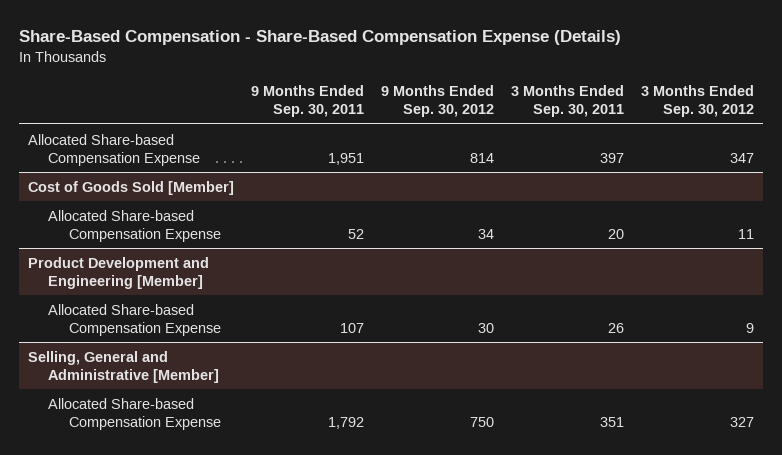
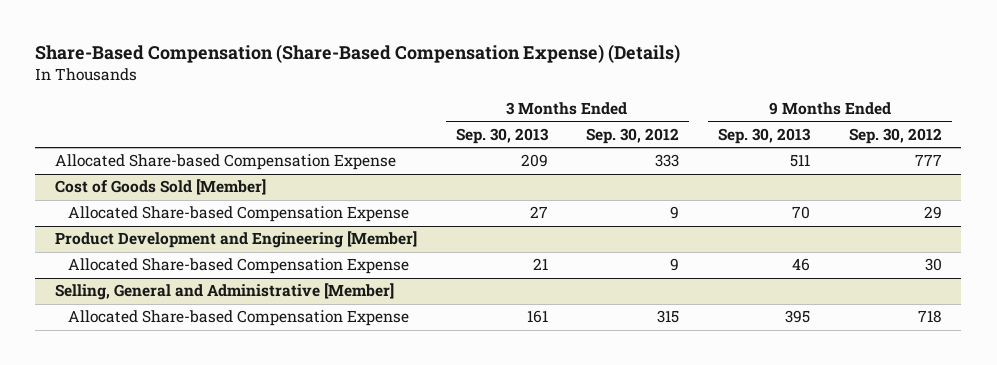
[19,30,622,46] Share-Based Compensation - Share-Based Compensation Expense (Details) -> [35,44,681,64] Share-Based Compensation (Share-Based Compensation Expense) (Details)
[251,85,365,117] 9 Months Ended Sep. 30, 2011 -> none
[511,85,625,117] 3 Months Ended Sep. 30, 2011 -> none
none -> [455,127,549,144] Sep. 30, 2013
none -> [718,127,812,144] Sep. 30, 2013
[470,152,495,163] 814 -> [914,154,942,167] 777
[730,152,755,163] 347 -> [655,154,680,168] 333
[478,228,495,239] 34 -> [923,206,942,220] 29
[738,228,755,239] 11 -> [670,206,680,220] 9
[470,416,495,427] 750 -> [917,310,942,324] 718
[730,416,755,427] 327 -> [657,310,680,324] 315

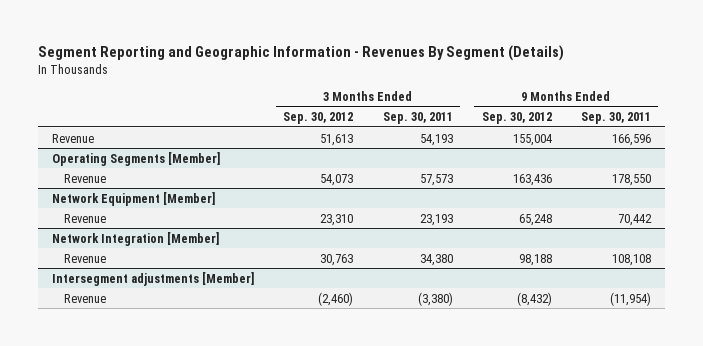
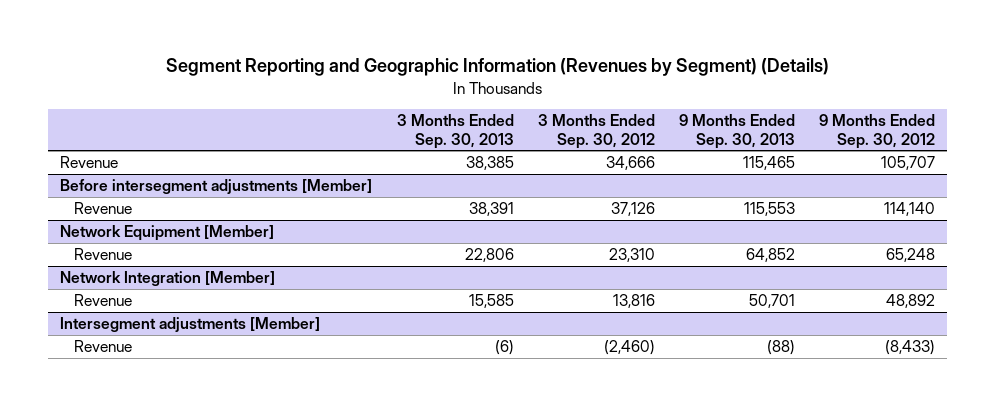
[37,45,564,62] Segment Reporting and Geographic Information - Revenues By Segment (Details) -> [165,58,829,77] Segment Reporting and Geographic Information (Revenues by Segment) (Details)
[382,111,453,124] Sep. 30, 2011 -> none
[580,111,651,124] Sep. 30, 2011 -> none
none -> [396,114,514,149] 3 Months Ended Sep. 30, 2013
none -> [678,114,795,149] 9 Months Ended Sep. 30, 2013
[52,151,221,166] Operating Segments [Member] -> none
[320,133,354,146] 51,613 -> [605,156,655,171] 34,666
[512,133,552,146] 155,004 -> [881,156,936,171] 105,707
none -> [60,179,373,195] Before intersegment adjustments [Member]
[320,173,354,186] 54,073 -> [610,202,655,217] 37,126
[512,173,552,186] 163,436 -> [884,202,936,217] 114,140
[320,253,354,266] 30,763 -> [612,294,655,309] 13,816
[518,253,552,266] 98,188 -> [886,294,936,309] 48,892
[516,291,552,306] (8,432) -> [885,340,936,356] (8,433)

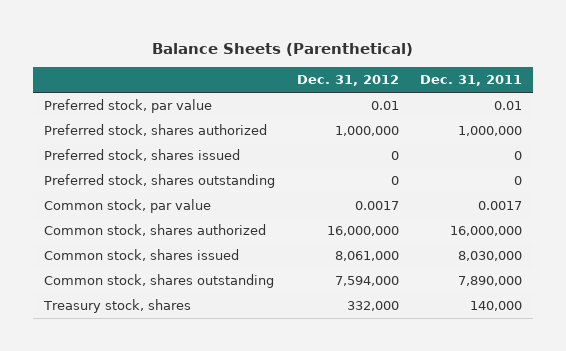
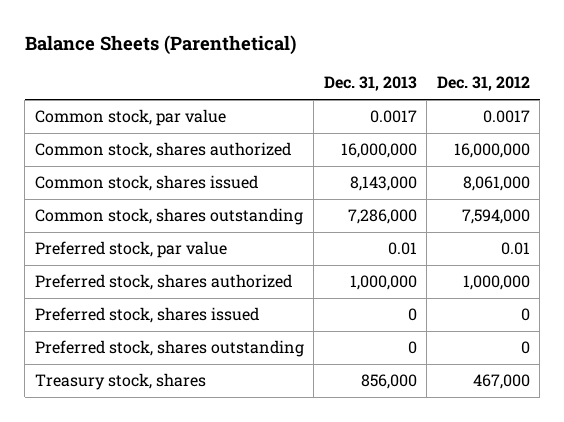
[420,75,523,87] Dec. 31, 2011 -> none
none -> [323,76,417,92] Dec. 31, 2013
[44,99,213,114] Preferred stock, par value -> [34,241,227,259] Preferred stock, par value
[44,124,268,137] Preferred stock, shares authorized -> [34,274,292,291] Preferred stock, shares authorized
[44,149,241,162] Preferred stock, shares issued -> [34,307,259,324] Preferred stock, shares issued
[44,174,276,189] Preferred stock, shares outstanding -> [34,340,304,358] Preferred stock, shares outstanding
[346,301,399,312] 332,000 -> [472,374,530,390] 467,000

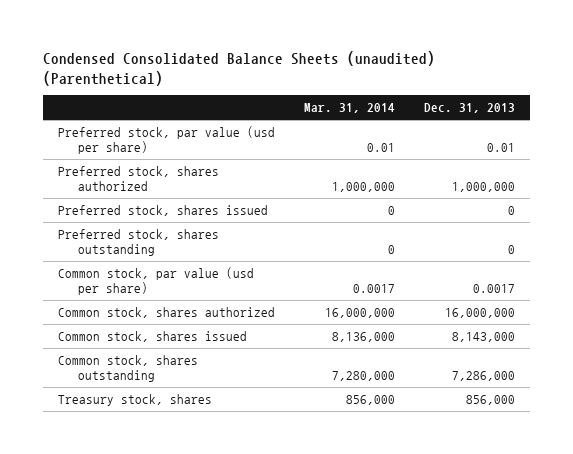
[24,34,296,55] Balance Sheets (Parenthetical) -> [43,50,436,86] Condensed Consolidated Balance Sheets (unaudited) (Parenthetical)
[436,76,530,92] Dec. 31, 2012 -> none
none -> [303,103,395,114] Mar. 31, 2014
[34,109,226,127] Common stock, par value -> none
[34,241,227,259] Preferred stock, par value -> [57,126,275,154] Preferred stock, par value (usd per share)
none -> [57,267,254,295] Common stock, par value (usd per share)
[34,142,291,159] Common stock, shares authorized -> [57,307,275,319] Common stock, shares authorized
[34,175,258,192] Common stock, shares issued -> [57,331,247,343] Common stock, shares issued
[34,208,303,226] Common stock, shares outstanding -> [57,355,198,382] Common stock, shares outstanding

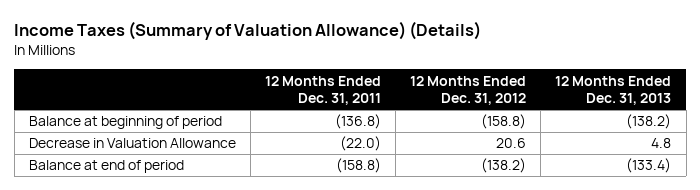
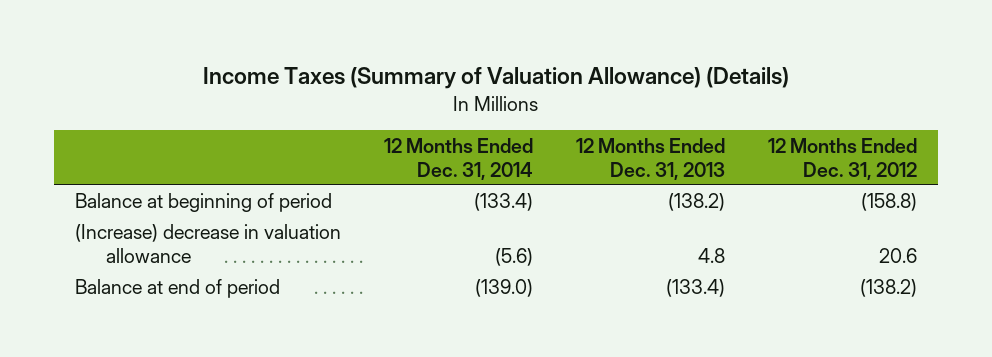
[264,75,381,106] 12 Months Ended Dec. 31, 2011 -> none
none -> [384,137,534,180] 12 Months Ended Dec. 31, 2014
[28,138,236,149] Decrease in Valuation Allowance -> [75,224,342,264] (Increase) decrease in valuation allowance

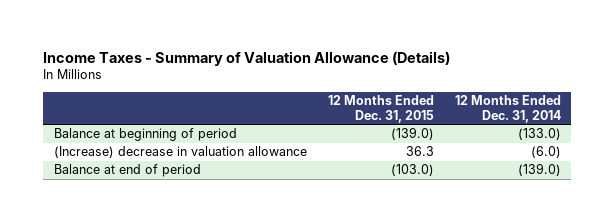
[203,67,790,90] Income Taxes (Summary of Valuation Allowance) (Details) -> [43,50,451,66] Income Taxes - Summary of Valuation Allowance (Details)
[576,137,726,180] 12 Months Ended Dec. 31, 2013 -> none
[767,137,917,180] 12 Months Ended Dec. 31, 2012 -> none
none -> [327,95,434,123] 12 Months Ended Dec. 31, 2015
[474,193,534,212] (133.4) -> [517,128,561,141] (133.0)
[495,248,534,267] (5.6) -> [530,146,561,159] (6.0)

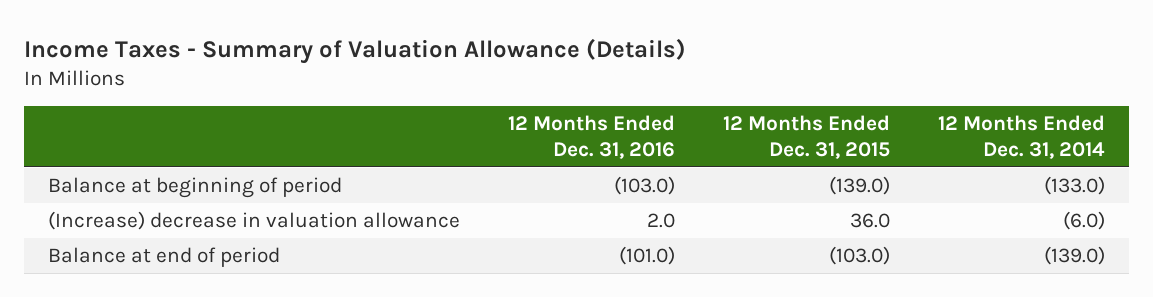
none -> [507,115,675,159] 12 Months Ended Dec. 31, 2016
[405,146,434,157] 36.3 -> [849,213,890,229] 36.0

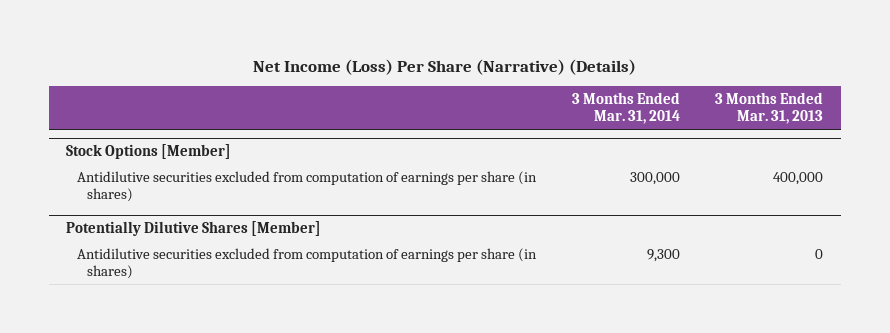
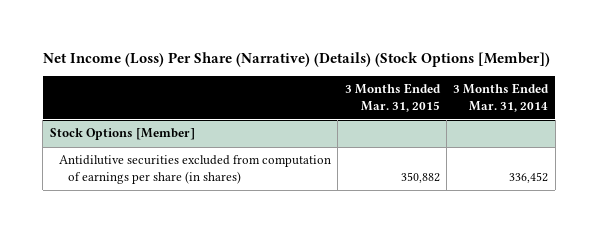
[252,58,636,75] Net Income (Loss) Per Share (Narrative) (Details) -> [42,51,550,67] Net Income (Loss) Per Share (Narrative) (Details) (Stock Options [Member])
[715,92,824,125] 3 Months Ended Mar. 31, 2013 -> none
none -> [344,83,441,112] 3 Months Ended Mar. 31, 2015
[66,221,322,237] Potentially Dilutive Shares [Member] -> none
[76,247,537,280] Antidilutive securities excluded from computation of earnings per share (in shares) -> none
[629,171,680,185] 300,000 -> [509,172,549,184] 336,452

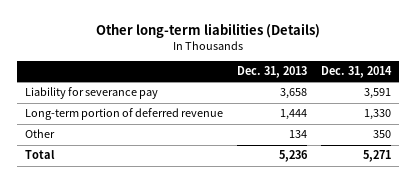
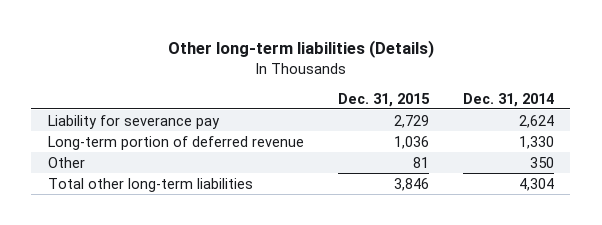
[236,66,307,79] Dec. 31, 2013 -> none
none -> [337,92,430,107] Dec. 31, 2015
[364,88,392,100] 3,591 -> [518,114,554,128] 2,624
[24,150,55,160] Total -> [48,177,254,192] Total other long-term liabilities
[363,150,392,163] 5,271 -> [518,177,554,191] 4,304

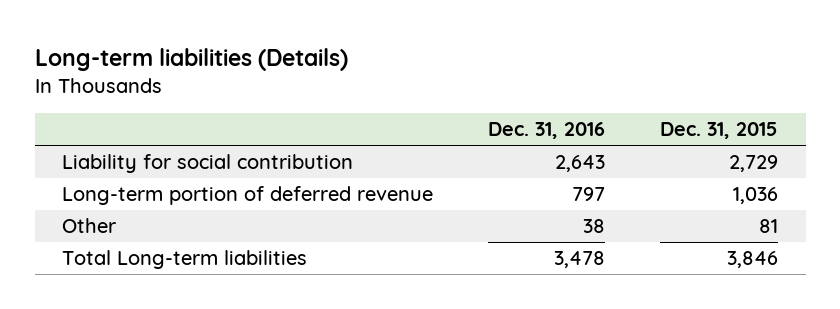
[167,39,434,58] Other long-term liabilities (Details) -> [34,47,348,71] Long-term liabilities (Details)
[462,92,554,107] Dec. 31, 2014 -> none
none -> [488,122,606,140] Dec. 31, 2016
[48,114,221,129] Liability for severance pay -> [62,154,354,174] Liability for social contribution
[48,177,254,192] Total other long-term liabilities -> [62,250,308,270] Total Long-term liabilities

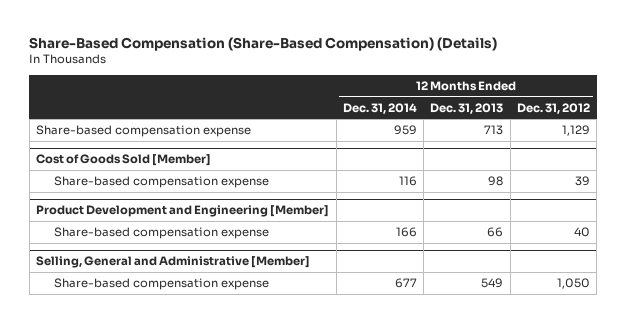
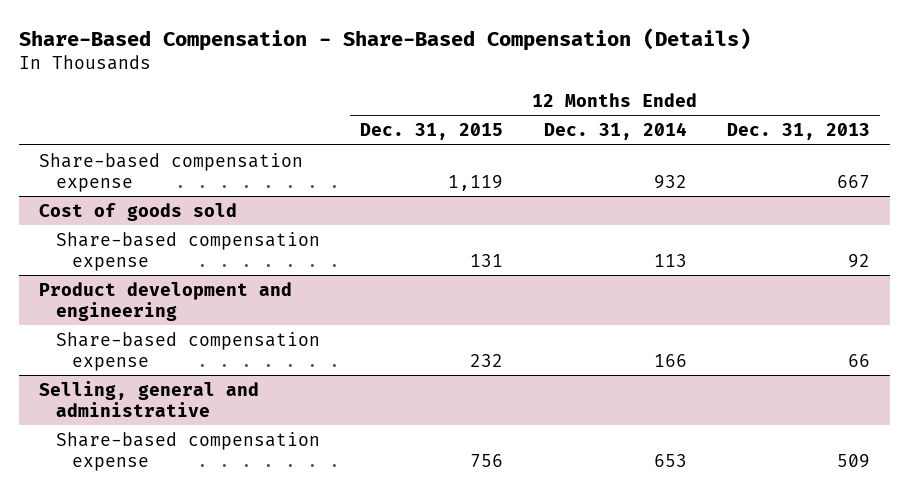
[29,36,498,51] Share-Based Compensation (Share-Based Compensation) (Details) -> [18,27,751,51] Share-Based Compensation - Share-Based Compensation (Details)
[516,102,590,114] Dec. 31, 2012 -> none
none -> [360,123,504,141] Dec. 31, 2015
[393,125,417,136] 959 -> [653,175,687,190] 932
[484,125,504,136] 713 -> [837,175,871,189] 667
[36,154,212,167] Cost of Goods Sold [Member] -> [38,202,237,221] Cost of goods sold
[398,176,417,187] 116 -> [653,254,687,268] 113
[488,176,504,187] 98 -> [848,254,871,269] 92
[36,205,330,218] Product Development and Engineering [Member] -> [38,281,292,322] Product development and engineering
[36,256,311,269] Selling, General and Administrative [Member] -> [38,380,259,418] Selling, general and administrative
[394,278,417,289] 677 -> [653,454,687,468] 653
[481,278,504,289] 549 -> [837,454,871,469] 509

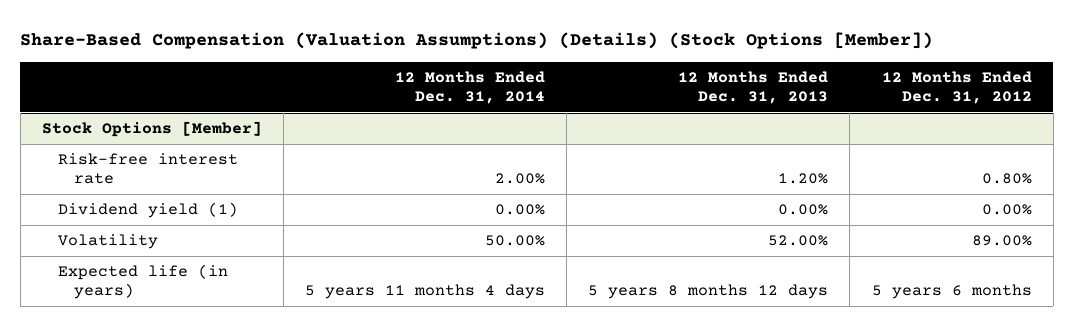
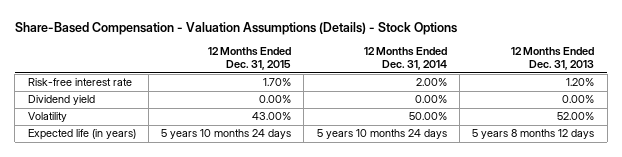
[20,32,934,50] Share-Based Compensation (Valuation Assumptions) (Details) (Stock Options [Member]) -> [14,21,457,35] Share-Based Compensation - Valuation Assumptions (Details) - Stock Options
[881,70,1032,105] 12 Months Ended Dec. 31, 2012 -> none
none -> [208,47,292,71] 12 Months Ended Dec. 31, 2015
[41,121,262,138] Stock Options [Member] -> none
[58,202,239,219] Dividend yield (1) -> [27,95,95,106] Dividend yield
[305,284,546,300] 5 years 11 months 4 days -> [316,129,447,140] 5 years 10 months 24 days

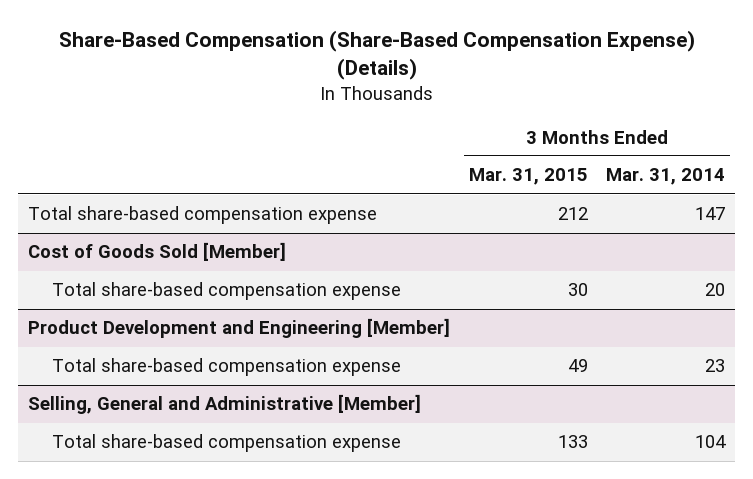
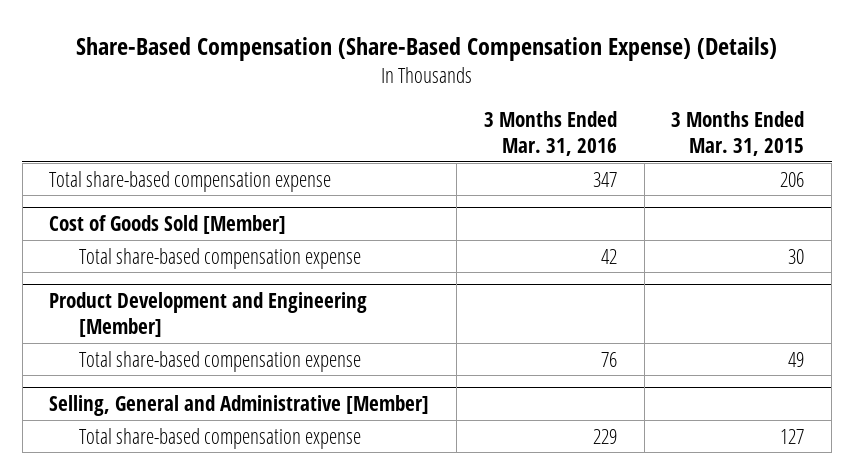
[606,168,726,186] Mar. 31, 2014 -> none
none -> [483,111,617,156] 3 Months Ended Mar. 31, 2016
[557,207,588,221] 212 -> [780,171,805,187] 206
[557,435,588,449] 133 -> [780,428,805,444] 127

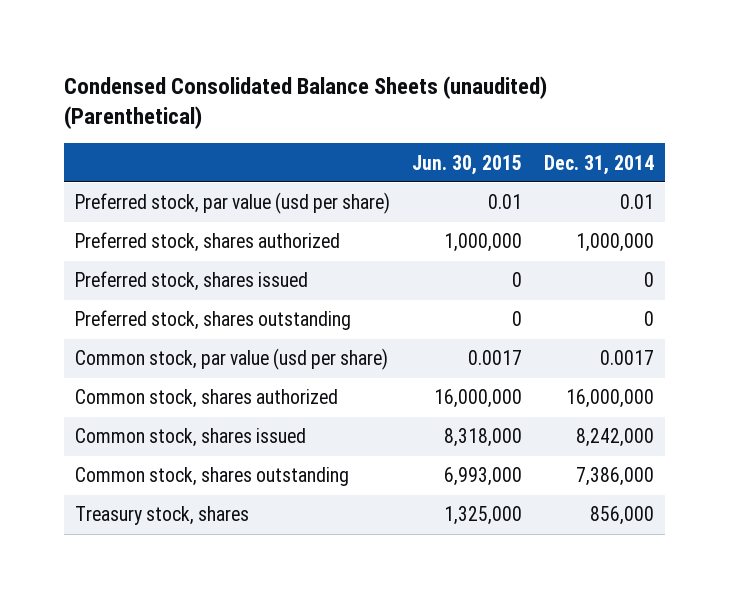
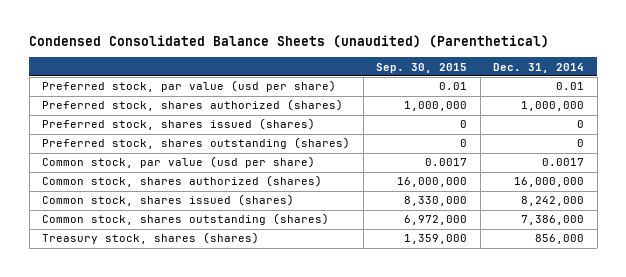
[411,154,522,175] Jun. 30, 2015 -> none
none -> [376,62,468,73] Sep. 30, 2015
[74,232,340,253] Preferred stock, shares authorized -> [42,99,344,112] Preferred stock, shares authorized (shares)
[74,271,308,292] Preferred stock, shares issued -> [42,118,316,131] Preferred stock, shares issued (shares)
[74,310,351,331] Preferred stock, shares outstanding -> [42,137,351,150] Preferred stock, shares outstanding (shares)
[74,389,338,409] Common stock, shares authorized -> [42,175,323,188] Common stock, shares authorized (shares)
[74,428,306,448] Common stock, shares issued -> [42,194,295,207] Common stock, shares issued (shares)
[74,467,349,487] Common stock, shares outstanding -> [42,213,330,226] Common stock, shares outstanding (shares)
[74,506,249,526] Treasury stock, shares -> [42,232,260,245] Treasury stock, shares (shares)

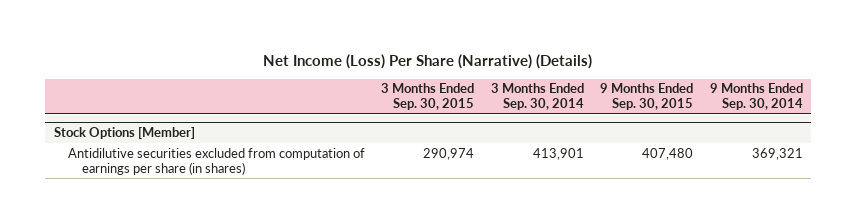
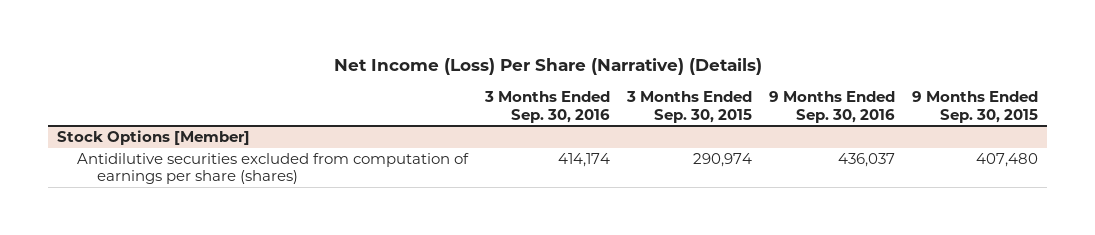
[490,83,584,111] 3 Months Ended Sep. 30, 2014 -> none
[709,83,803,111] 9 Months Ended Sep. 30, 2014 -> none
none -> [483,91,610,123] 3 Months Ended Sep. 30, 2016
none -> [768,91,895,123] 9 Months Ended Sep. 30, 2016
[67,147,365,175] Antidilutive securities excluded from computation of earnings per share (in shares) -> [76,152,469,185] Antidilutive securities excluded from computation of earnings per share (shares)

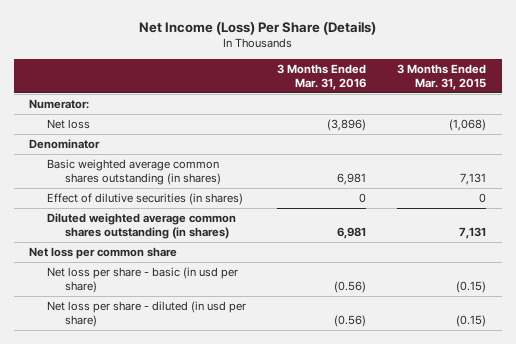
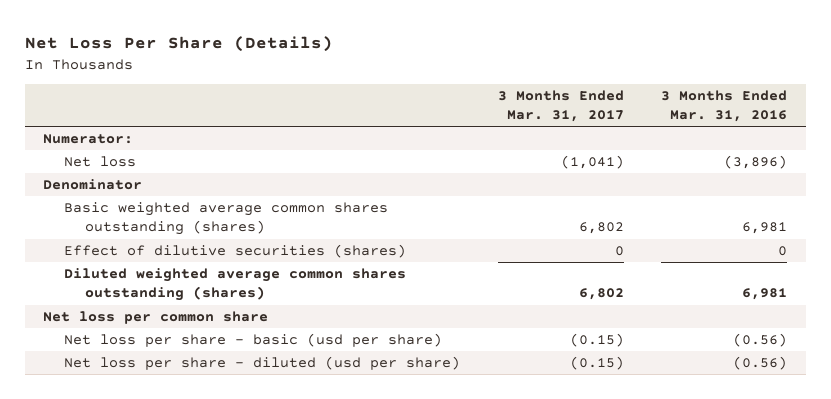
[138,20,376,35] Net Income (Loss) Per Share (Details) -> [24,36,333,53] Net Loss Per Share (Details)
[397,64,487,90] 3 Months Ended Mar. 31, 2015 -> none
none -> [497,89,624,123] 3 Months Ended Mar. 31, 2017
[47,159,222,185] Basic weighted average common shares outstanding (in shares) -> [64,202,389,236] Basic weighted average common shares outstanding (shares)
[47,193,244,206] Effect of dilutive securities (in shares) -> [64,244,407,259] Effect of dilutive securities (shares)
[47,213,237,239] Diluted weighted average common shares outstanding (in shares) -> [64,268,407,302] Diluted weighted average common shares outstanding (shares)
[47,267,239,293] Net loss per share - basic (in usd per share) -> [64,333,443,348] Net loss per share - basic (usd per share)
[47,301,247,327] Net loss per share - diluted (in usd per share) -> [64,356,461,371] Net loss per share - diluted (usd per share)

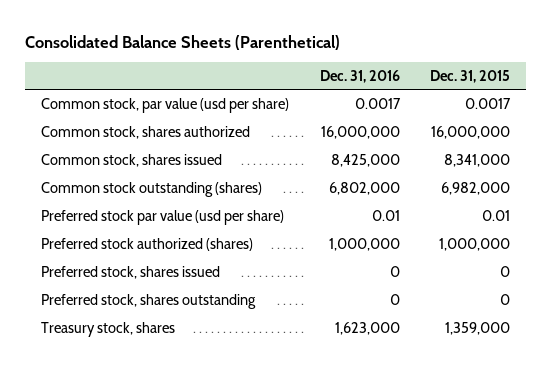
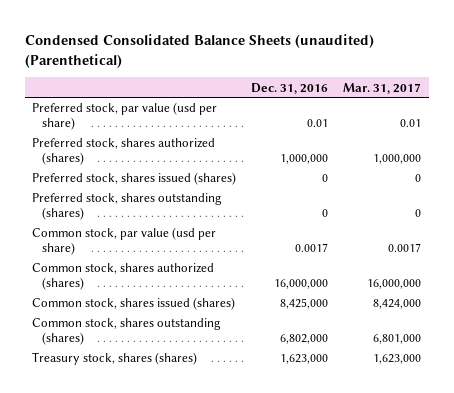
[25,34,341,50] Consolidated Balance Sheets (Parenthetical) -> [24,33,374,68] Condensed Consolidated Balance Sheets (unaudited) (Parenthetical)
[430,69,511,83] Dec. 31, 2015 -> none
none -> [343,82,422,94] Mar. 31, 2017
none -> [32,102,218,131] Preferred stock, par value (usd per share)
none -> [32,138,216,166] Preferred stock, shares authorized (shares)
none -> [32,172,237,186] Preferred stock, shares issued (shares)
none -> [32,193,223,221] Preferred stock, shares outstanding (shares)
[40,209,284,225] Preferred stock par value (usd per share) -> none
[40,237,253,251] Preferred stock authorized (shares) -> none
[40,265,220,279] Preferred stock, shares issued -> none
[40,293,256,309] Preferred stock, shares outstanding -> none
[40,125,250,139] Common stock, shares authorized -> [32,263,215,291] Common stock, shares authorized (shares)
[40,153,222,167] Common stock, shares issued -> [32,297,236,311] Common stock, shares issued (shares)
[40,181,262,197] Common stock outstanding (shares) -> [32,318,222,346] Common stock, shares outstanding (shares)
[40,321,175,337] Treasury stock, shares -> [32,352,198,366] Treasury stock, shares (shares)

